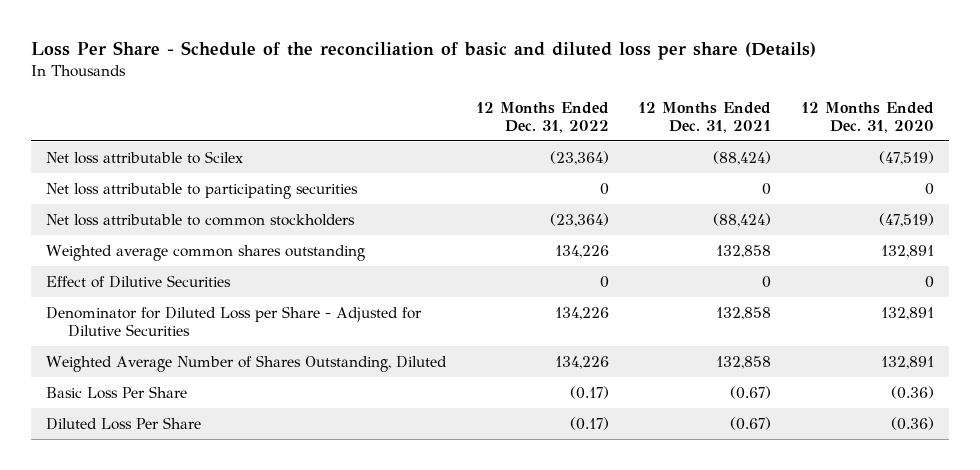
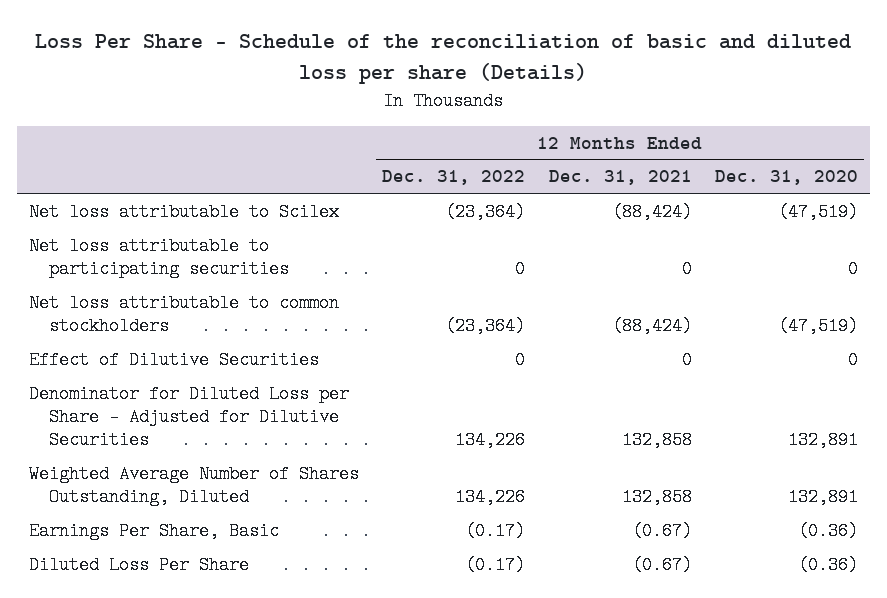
[45,244,365,261] Weighted average common shares outstanding -> none
[45,385,187,399] Basic Loss Per Share -> [28,522,279,541] Earnings Per Share, Basic

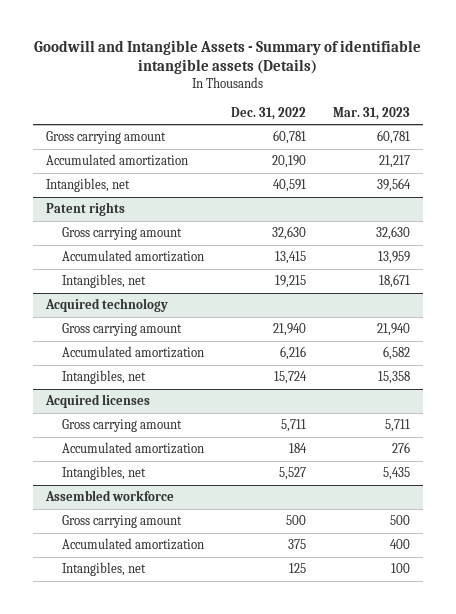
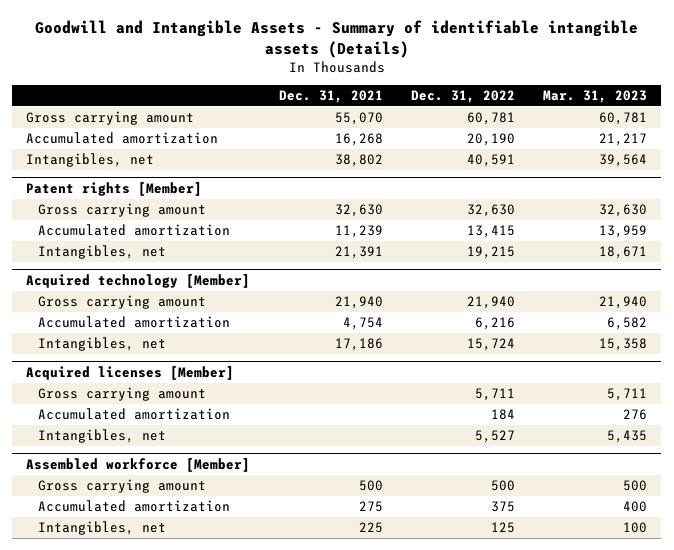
none -> [278,90,383,104] Dec. 31, 2021
[46,202,126,217] Patent rights -> [26,181,203,196] Patent rights [Member]
[45,298,169,313] Acquired technology -> [26,273,251,288] Acquired technology [Member]
[45,394,151,409] Acquired licenses -> [26,365,235,380] Acquired licenses [Member]
[45,490,175,502] Assembled workforce -> [26,457,251,472] Assembled workforce [Member]

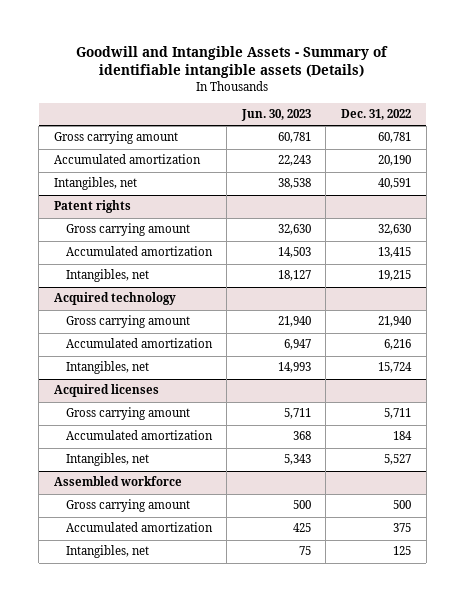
[278,90,383,104] Dec. 31, 2021 -> none
[543,90,648,104] Mar. 31, 2023 -> none
none -> [240,109,311,122] Jun. 30, 2023
[26,181,203,196] Patent rights [Member] -> [53,200,131,214] Patent rights
[26,273,251,288] Acquired technology [Member] -> [53,292,176,306] Acquired technology
[26,365,235,380] Acquired licenses [Member] -> [53,384,159,398] Acquired licenses
[26,457,251,472] Assembled workforce [Member] -> [53,476,182,487] Assembled workforce

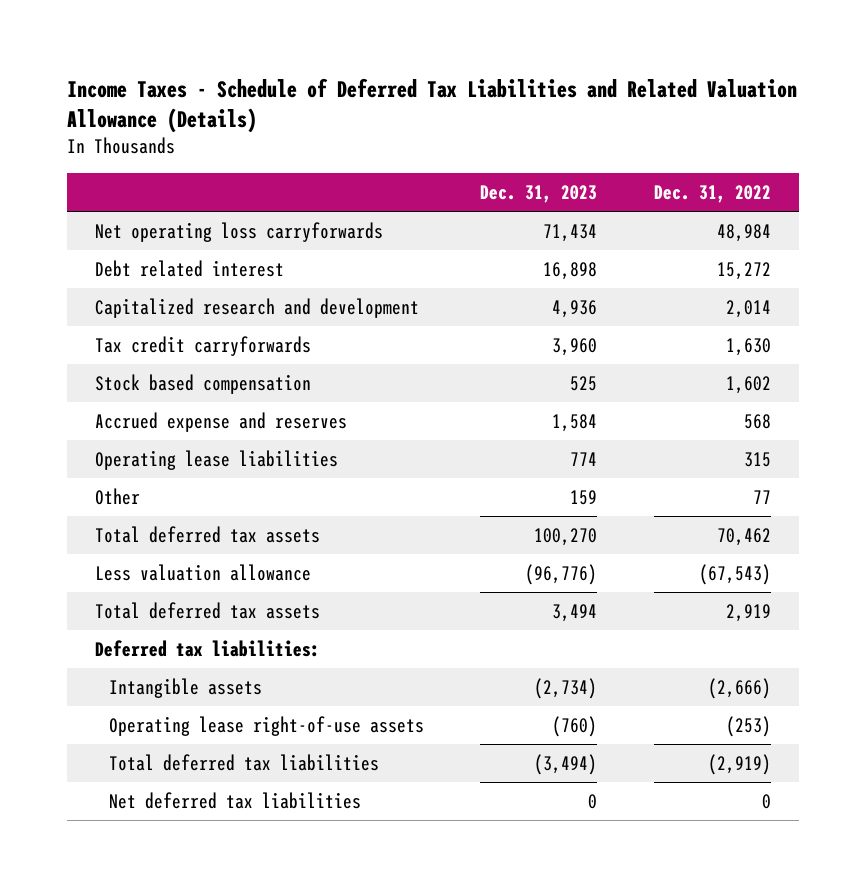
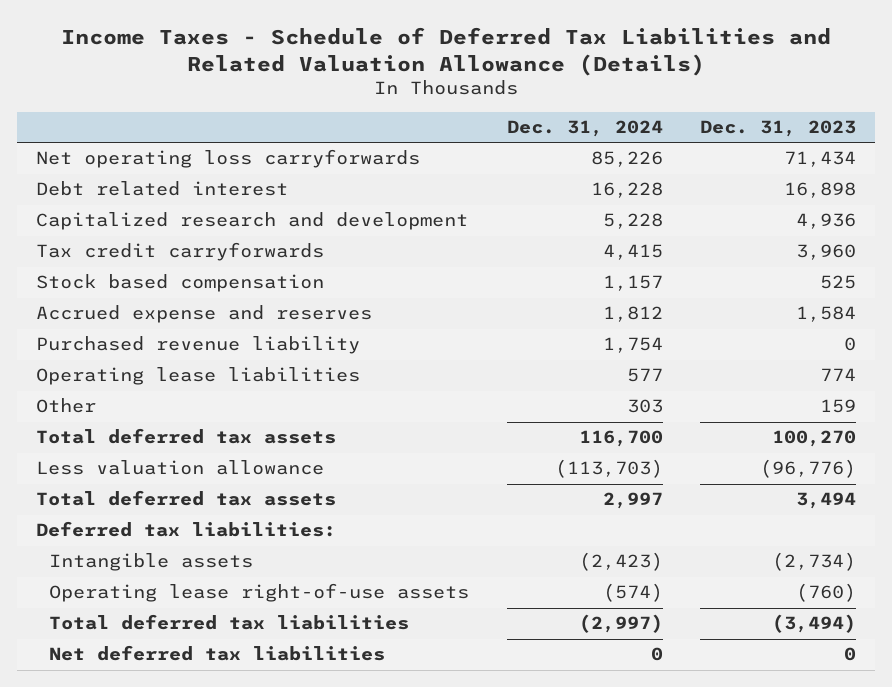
[653,184,771,203] Dec. 31, 2022 -> none
none -> [506,120,663,138] Dec. 31, 2024
none -> [35,336,360,355] Purchased revenue liability

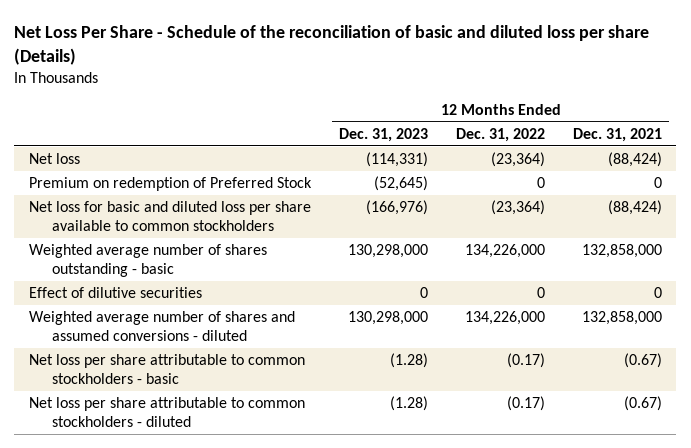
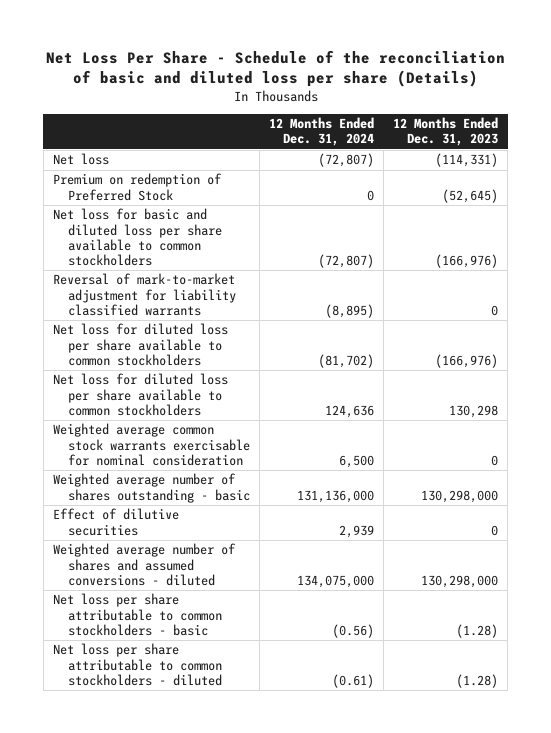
[456,127,546,142] Dec. 31, 2022 -> none
[573,127,663,142] Dec. 31, 2021 -> none
none -> [269,117,375,147] 12 Months Ended Dec. 31, 2024
none -> [52,273,236,316] Reversal of mark-to-market adjustment for liability classified warrants
none -> [52,323,228,366] Net loss for diluted loss per share available to common stockholders
none -> [52,373,228,416] Net loss for diluted loss per share available to common stockholders
none -> [52,423,250,466] Weighted average common stock warrants exercisable for nominal consideration

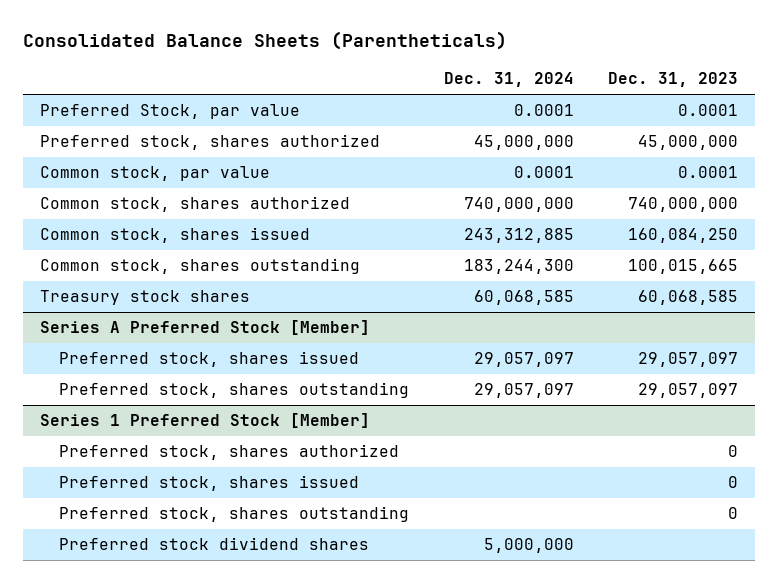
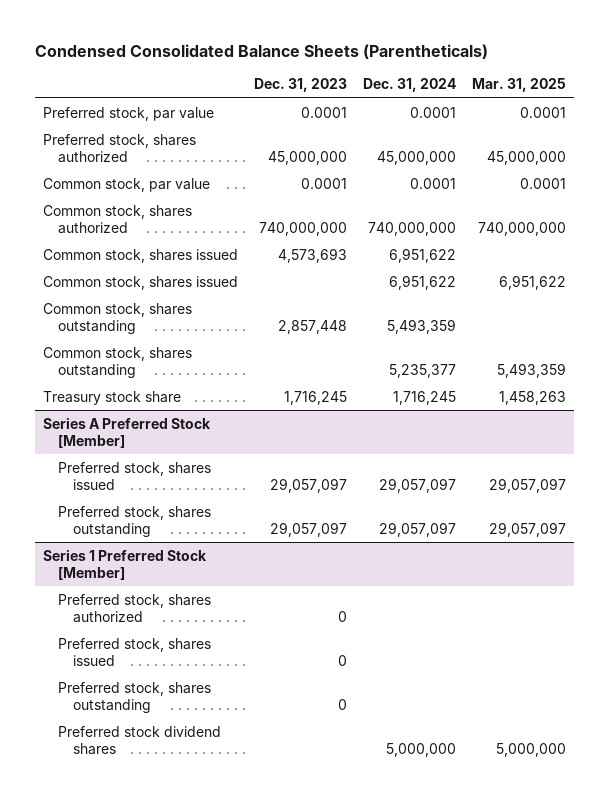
[23,31,508,51] Consolidated Balance Sheets (Parentheticals) -> [35,43,489,59] Condensed Consolidated Balance Sheets (Parentheticals)
none -> [472,78,567,93] Mar. 31, 2025
[40,104,301,120] Preferred Stock, par value -> [43,106,215,121] Preferred stock, par value
[463,228,574,244] 243,312,885 -> [389,247,457,263] 6,951,622
[628,228,739,244] 160,084,250 -> [278,247,348,263] 4,573,693
none -> [43,275,239,290] Common stock, shares issued
[463,259,574,275] 183,244,300 -> [387,318,457,334] 5,493,359
[628,259,739,275] 100,015,665 -> [278,319,348,334] 2,857,448
none -> [43,346,193,378] Common stock, shares outstanding
[40,290,251,306] Treasury stock shares -> [43,390,182,405] Treasury stock share
[473,290,574,306] 60,068,585 -> [393,390,457,405] 1,716,245
[638,290,739,306] 60,068,585 -> [284,390,348,405] 1,716,245

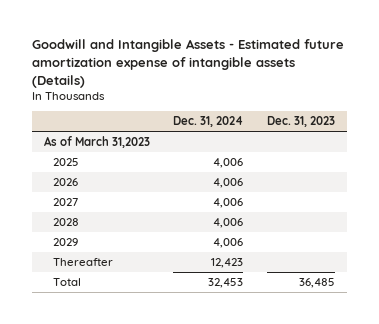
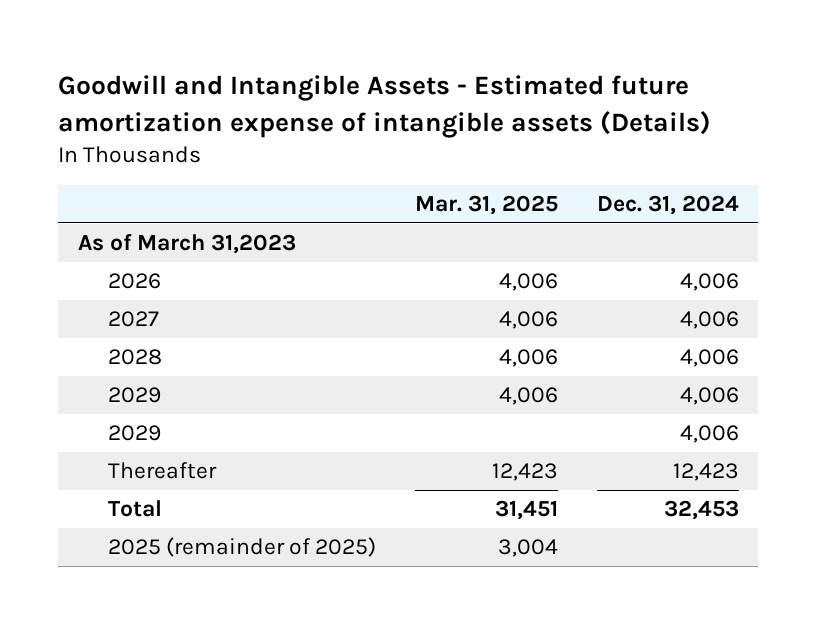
[267,116,336,128] Dec. 31, 2023 -> none
none -> [414,195,558,216] Mar. 31, 2025
[53,157,80,166] 2025 -> none
none -> [107,425,161,442] 2029
none -> [107,537,376,558] 2025 (remainder of 2025)

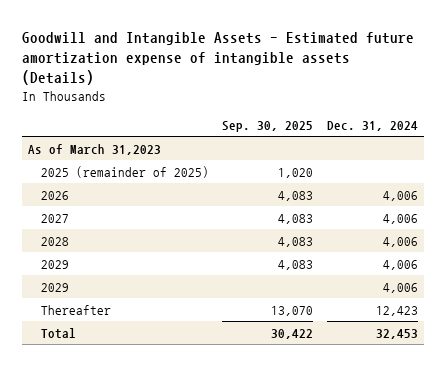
[414,195,558,216] Mar. 31, 2025 -> none
none -> [222,120,314,132] Sep. 30, 2025
[107,537,376,558] 2025 (remainder of 2025) -> [40,165,209,178] 2025 (remainder of 2025)

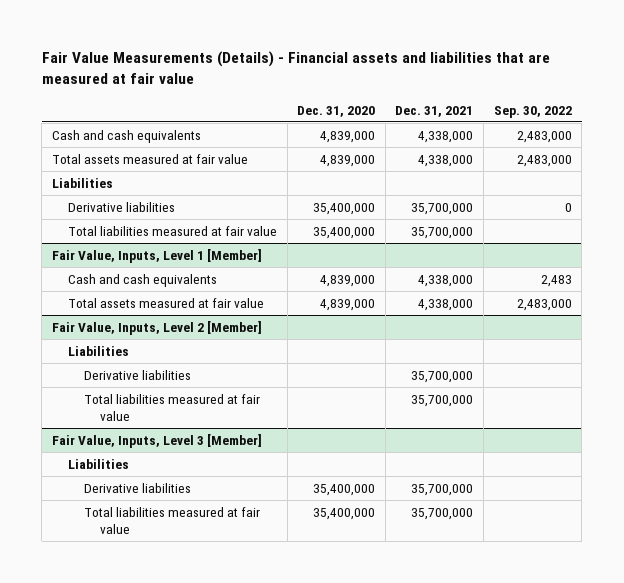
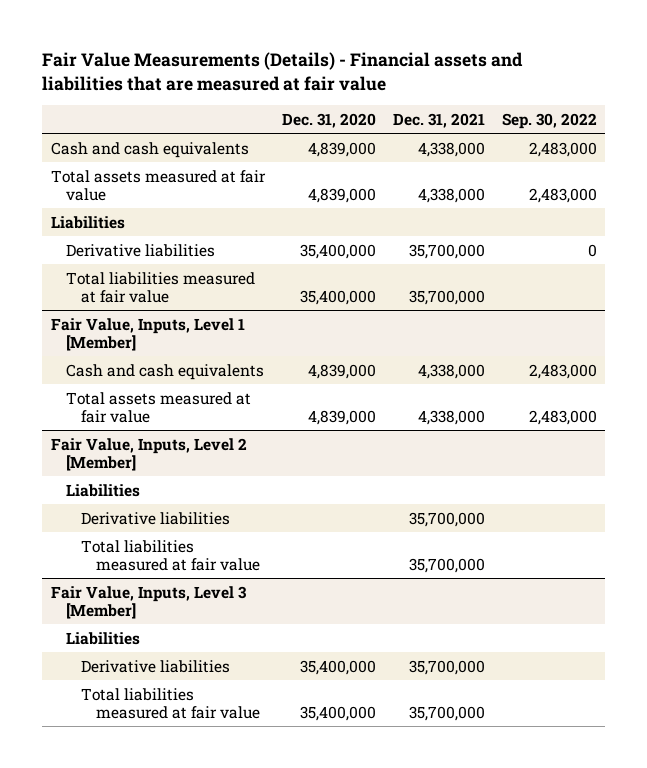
[540,274,572,287] 2,483 -> [528,363,597,379] 2,483,000

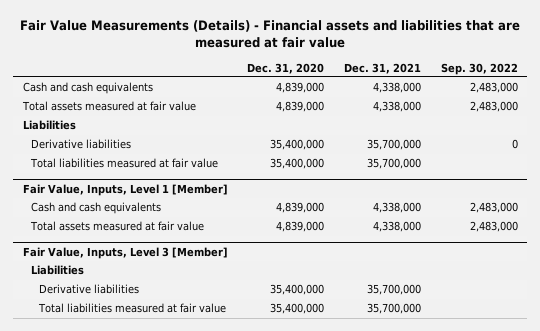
[50,437,247,471] Fair Value, Inputs, Level 2 [Member] -> none
[65,483,140,497] Liabilities -> none
[80,511,230,525] Derivative liabilities -> none
[80,539,261,571] Total liabilities measured at fair value -> none

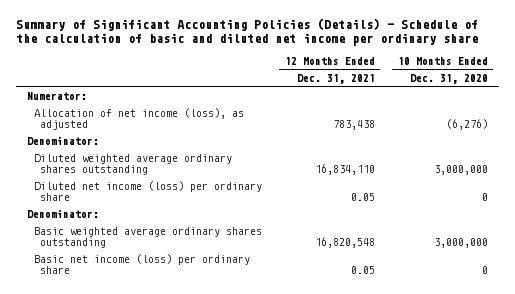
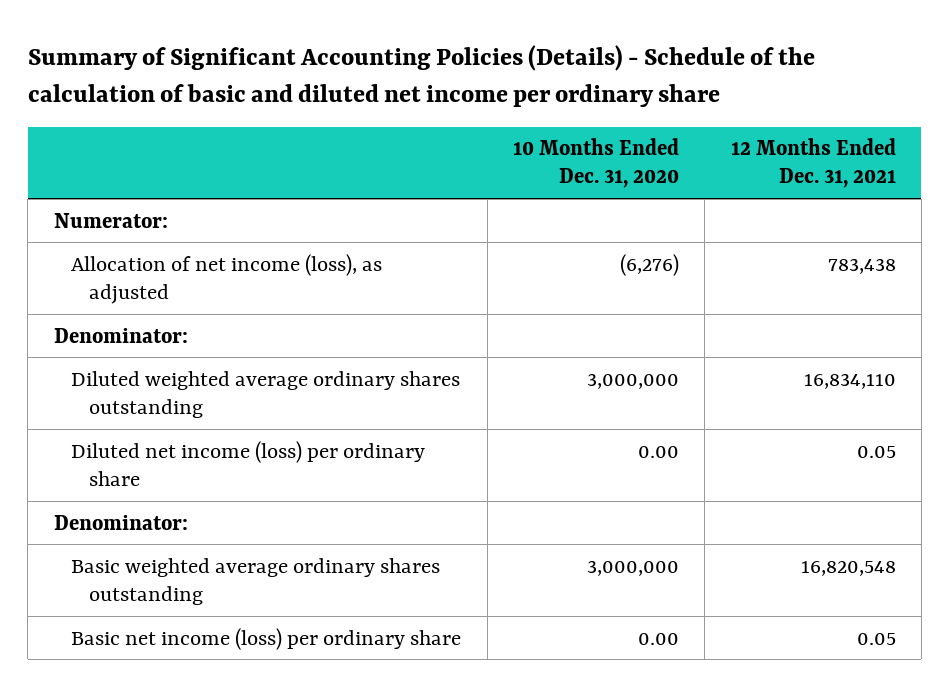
[481,192,488,201] 0 -> [638,445,680,458] 0.00
[481,265,488,274] 0 -> [638,632,680,645] 0.00

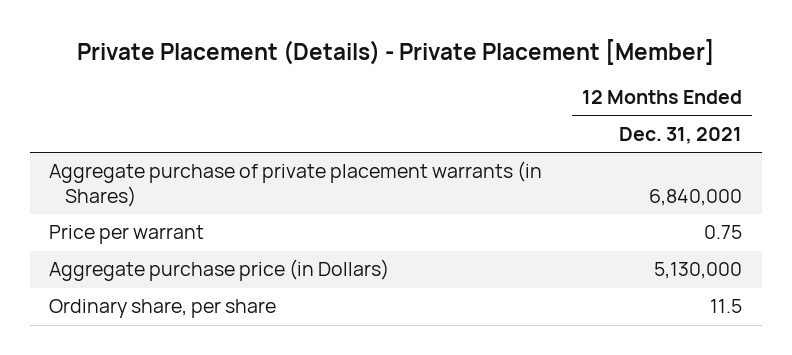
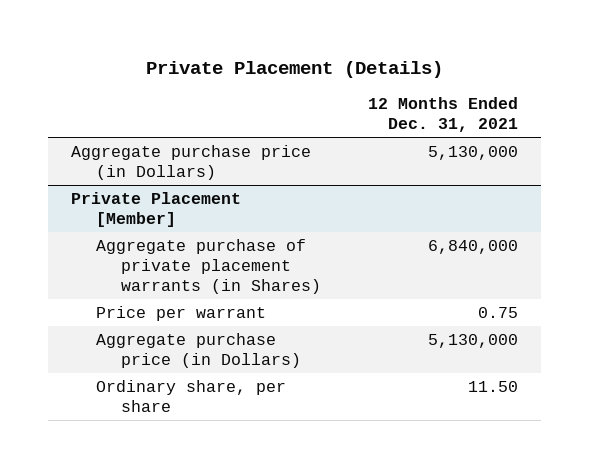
[76,38,715,65] Private Placement (Details) - Private Placement [Member] -> [145,60,443,78] Private Placement (Details)
none -> [71,145,312,180] Aggregate purchase price (in Dollars)
none -> [71,192,242,227] Private Placement [Member]
[710,299,743,314] 11.5 -> [467,381,518,393] 11.50

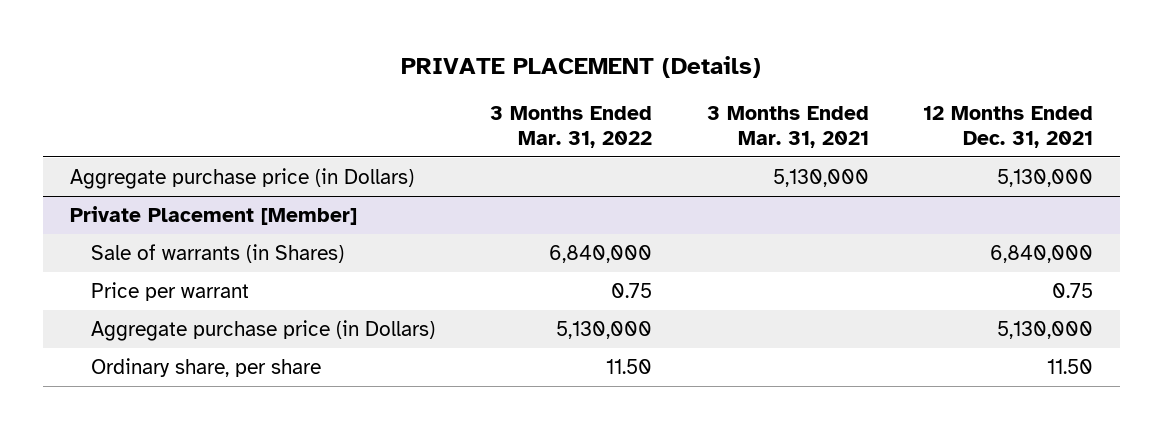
[145,60,443,78] Private Placement (Details) -> [401,56,762,79] PRIVATE PLACEMENT (Details)
none -> [489,105,652,148] 3 Months Ended Mar. 31, 2022
none -> [706,105,869,148] 3 Months Ended Mar. 31, 2021
[96,239,322,294] Aggregate purchase of private placement warrants (in Shares) -> [91,243,345,263] Sale of warrants (in Shares)

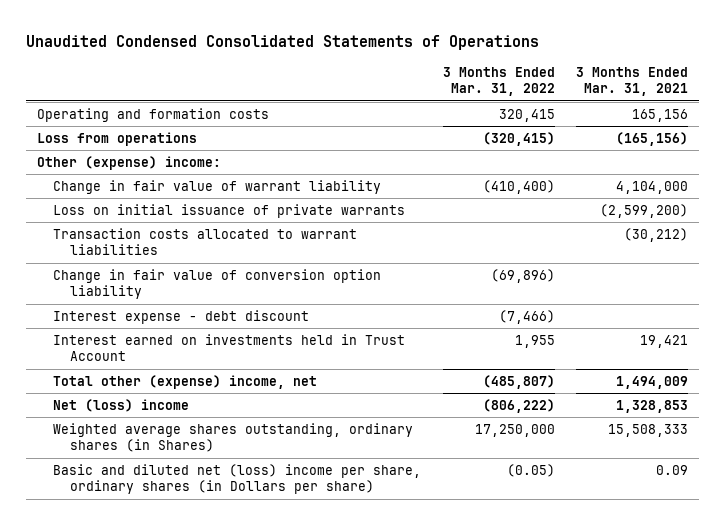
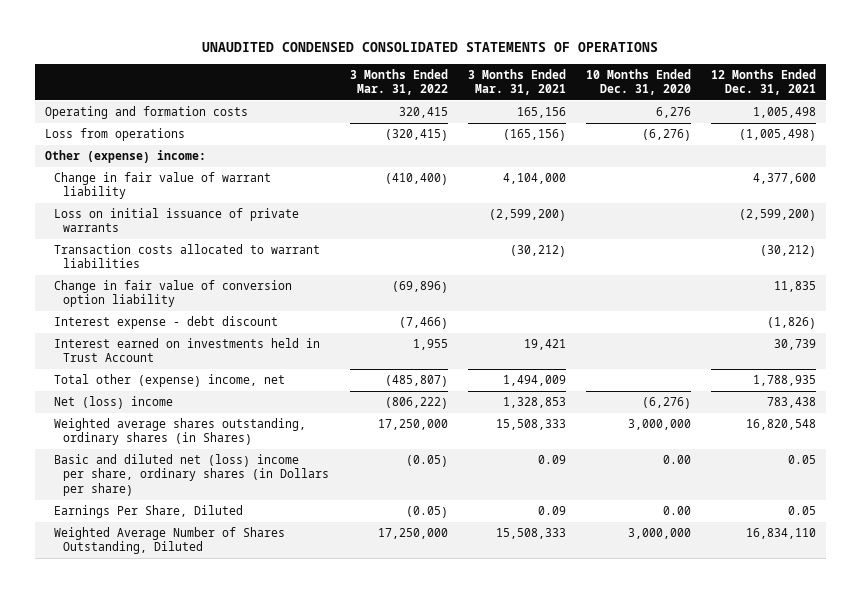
[26,34,540,50] Unaudited Condensed Consolidated Statements of Operations -> [202,42,659,53] UNAUDITED CONDENSED CONSOLIDATED STATEMENTS OF OPERATIONS
none -> [585,68,691,95] 10 Months Ended Dec. 31, 2020
none -> [710,68,816,95] 12 Months Ended Dec. 31, 2021
none -> [54,505,244,519] Earnings Per Share, Diluted
none -> [54,527,286,555] Weighted Average Number of Shares Outstanding, Diluted

